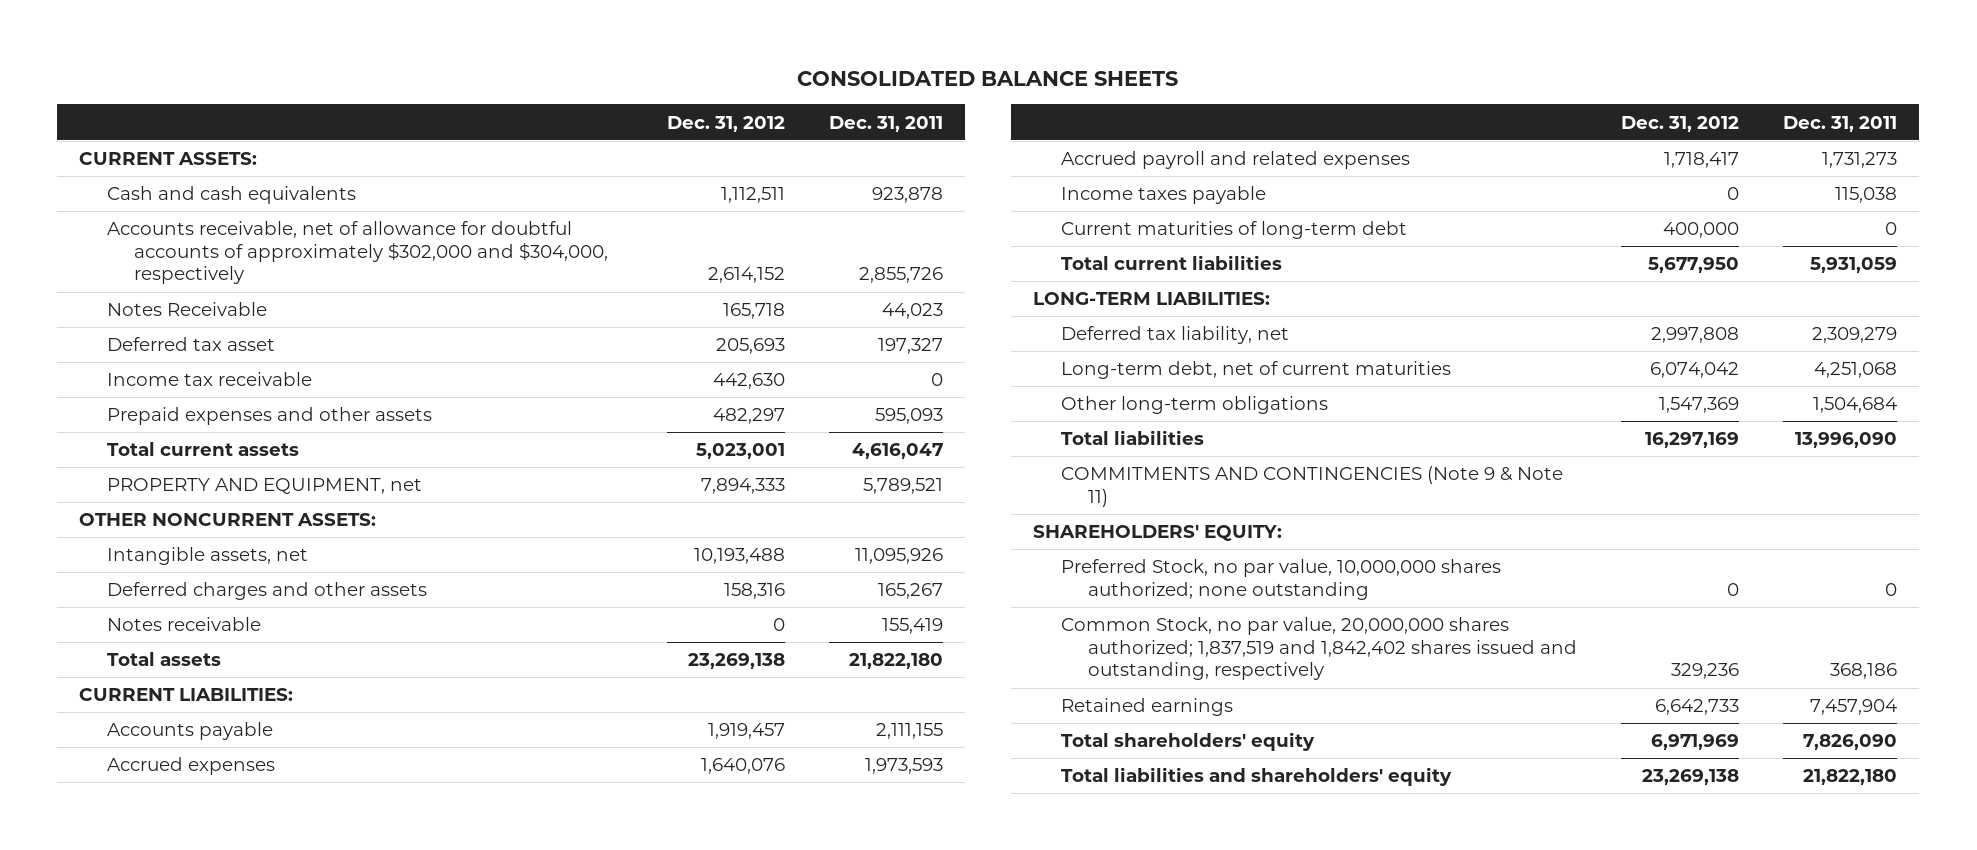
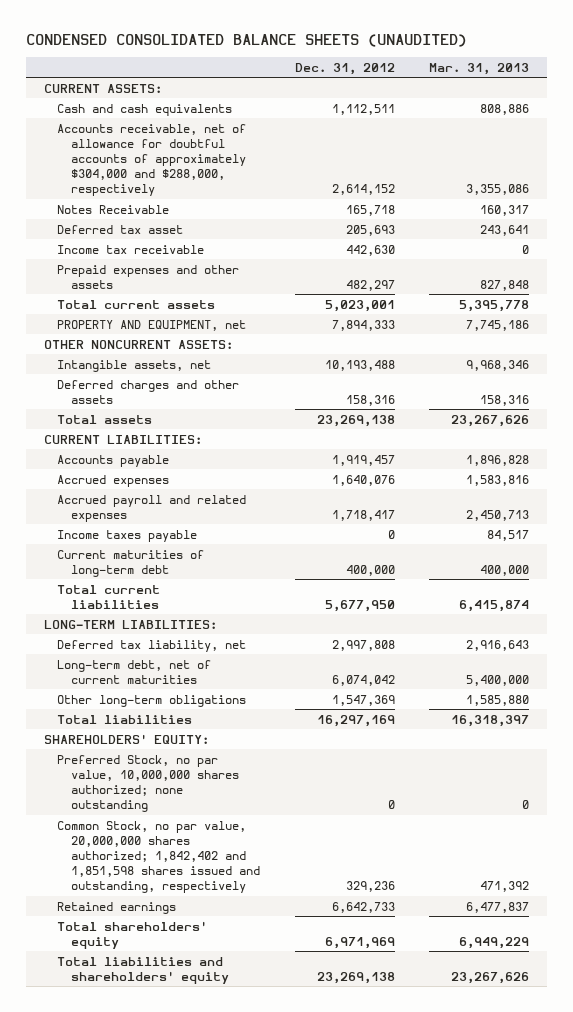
[797,70,1179,86] CONSOLIDATED BALANCE SHEETS -> [26,33,468,47] CONDENSED CONSOLIDATED BALANCE SHEETS (UNAUDITED)
[829,115,944,132] Dec. 31, 2011 -> none
none -> [429,62,530,75] Mar. 31, 2013
[106,221,609,285] Accounts receivable, net of allowance for doubtful accounts of approximately $302,000 and $304,000, respectively -> [57,123,247,197] Accounts receivable, net of allowance for doubtful accounts of approximately $304,000 and $288,000, respectively
[106,617,261,632] Notes receivable -> none
[1060,466,1563,507] COMMITMENTS AND CONTINGENCIES (Note 9 & Note 11) -> none
[1060,617,1578,681] Common Stock, no par value, 20,000,000 shares authorized; 1,837,519 and 1,842,402 shares issued and outstanding, respectively -> [57,820,261,894] Common Stock, no par value, 20,000,000 shares authorized; 1,842,402 and 1,851,598 shares issued and outstanding, respectively

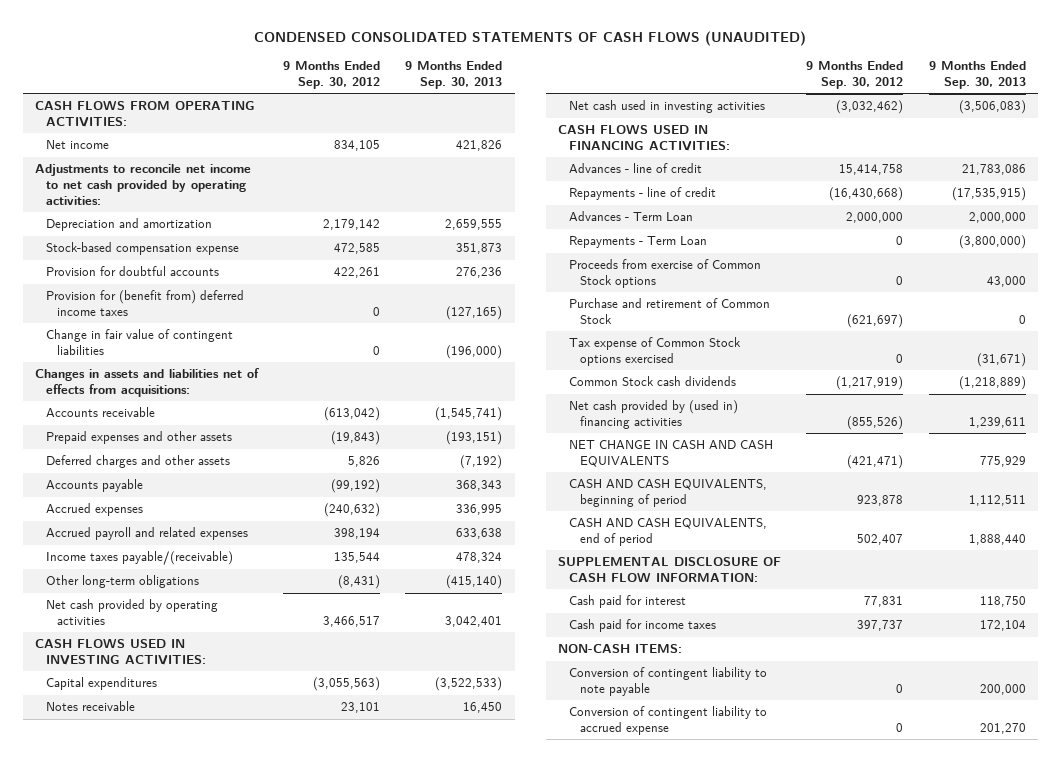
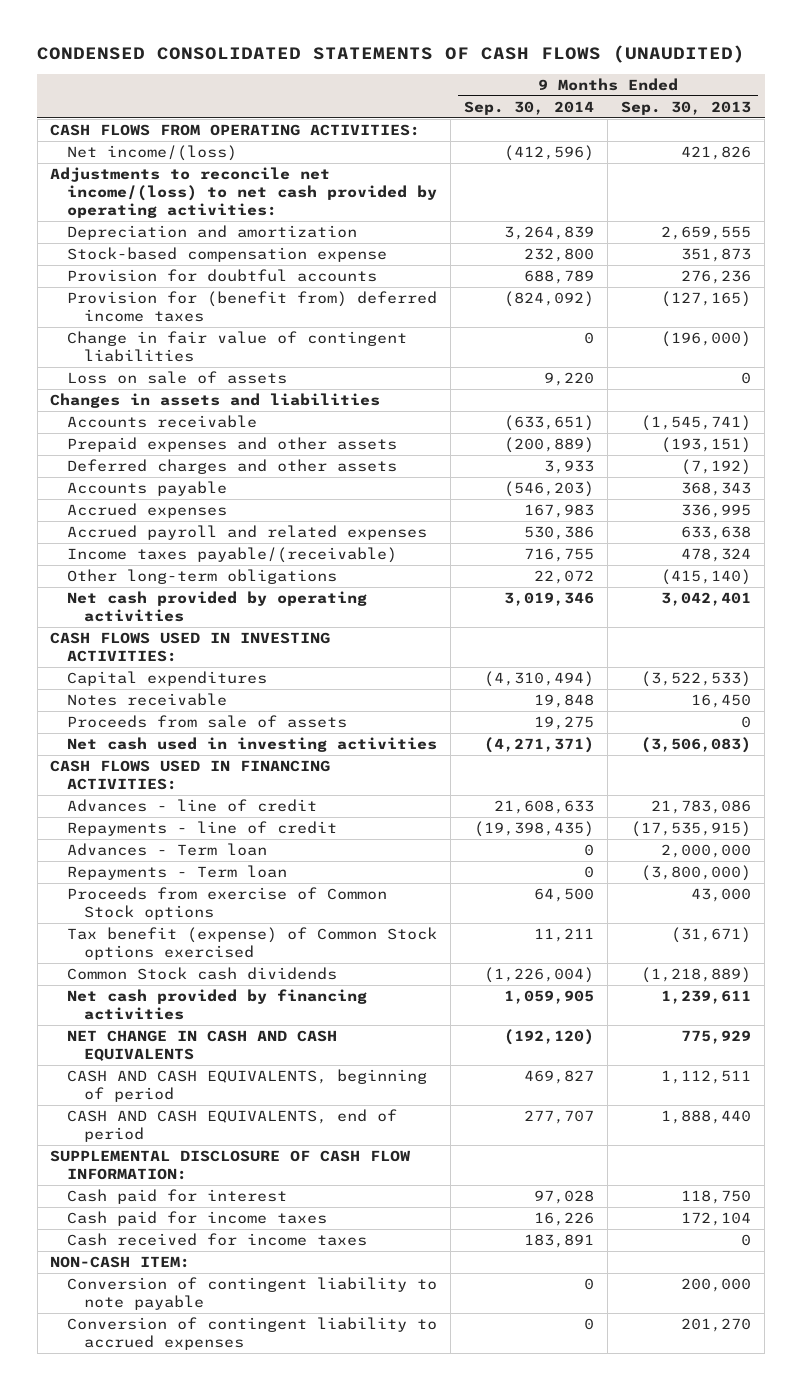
[283,61,381,89] 9 Months Ended Sep. 30, 2012 -> none
none -> [464,100,595,115] Sep. 30, 2014
[46,140,110,150] Net income -> [67,145,238,162] Net income/(loss)
[35,164,252,205] Adjustments to reconcile net income to net cash provided by operating activities: -> [50,167,438,218] Adjustments to reconcile net income/(loss) to net cash provided by operating activities:
none -> [67,371,288,385] Loss on sale of assets
[35,368,260,397] Changes in assets and liabilities net of effects from acquisitions: -> [50,393,381,409] Changes in assets and liabilities
none -> [67,715,348,729] Proceeds from sale of assets
[569,211,694,222] Advances - Term Loan -> [67,843,268,857] Advances - Term loan
[569,236,708,249] Repayments - Term Loan -> [67,865,288,881] Repayments - Term loan
[569,298,771,324] Purchase and retirement of Common Stock -> none
[569,337,742,366] Tax expense of Common Stock options exercised -> [67,927,438,960] Tax benefit (expense) of Common Stock options exercised
[569,400,739,429] Net cash provided by (used in) financing activities -> [67,989,368,1020] Net cash provided by financing activities
none -> [67,1233,368,1247] Cash received for income taxes
[558,644,683,654] NON-CASH ITEMS: -> [50,1256,191,1269] NON-CASH ITEM:
[569,706,768,735] Conversion of contingent liability to accrued expense -> [67,1317,438,1350] Conversion of contingent liability to accrued expenses

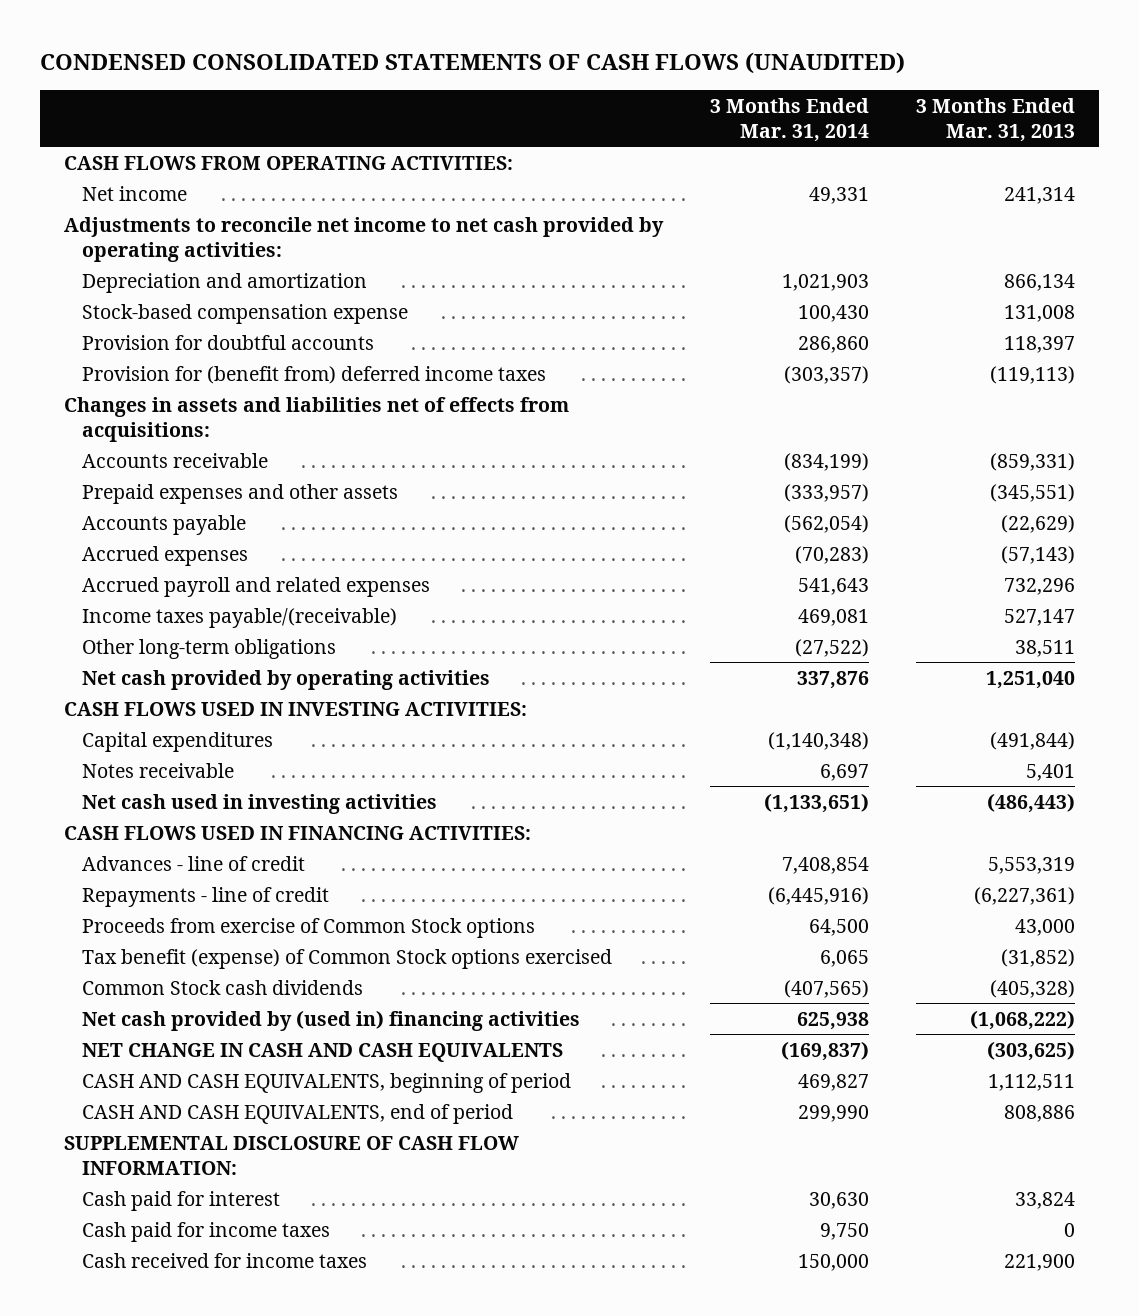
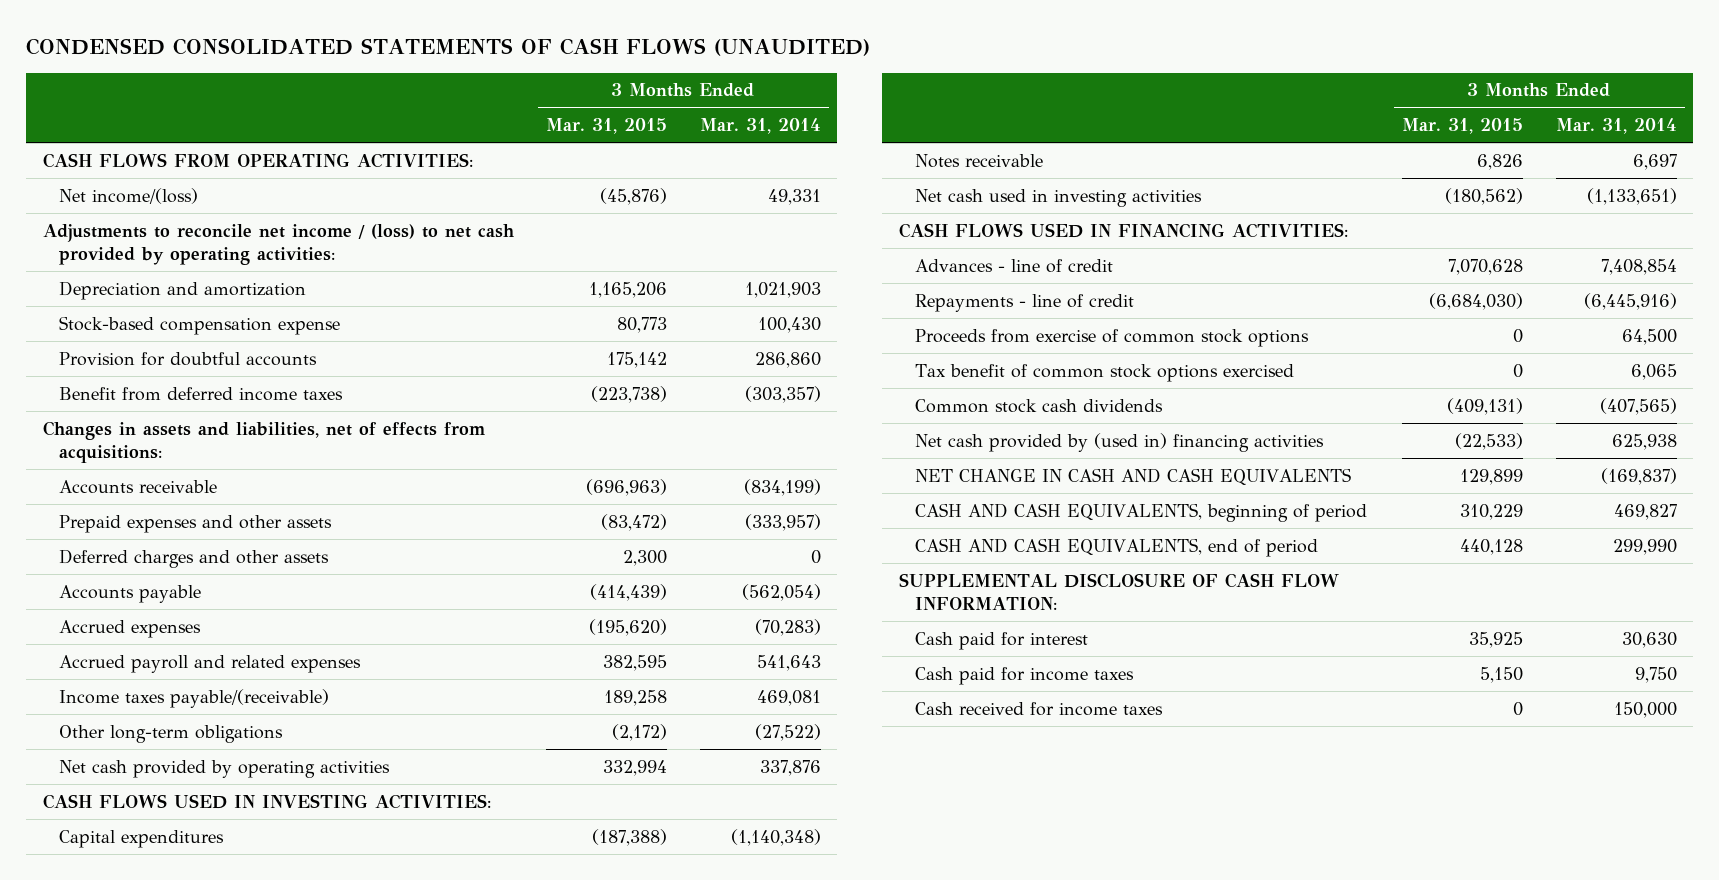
[915,97,1075,142] 3 Months Ended Mar. 31, 2013 -> none
none -> [546,118,668,135] Mar. 31, 2015
[81,185,187,201] Net income -> [59,187,199,204] Net income/(loss)
[63,216,664,262] Adjustments to reconcile net income to net cash provided by operating activities: -> [42,223,514,266] Adjustments to reconcile net income / (loss) to net cash provided by operating activities:
[81,365,546,384] Provision for (benefit from) deferred income taxes -> [59,386,344,401] Benefit from deferred income taxes
[63,396,569,442] Changes in assets and liabilities net of effects from acquisitions: -> [42,420,485,464] Changes in assets and liabilities, net of effects from acquisitions:
none -> [59,548,330,568] Deferred charges and other assets
[81,917,535,938] Proceeds from exercise of Common Stock options -> [915,328,1310,347] Proceeds from exercise of common stock options
[81,948,612,969] Tax benefit (expense) of Common Stock options exercised -> [915,363,1295,382] Tax benefit of common stock options exercised
[81,979,363,995] Common Stock cash dividends -> [915,398,1164,413] Common stock cash dividends

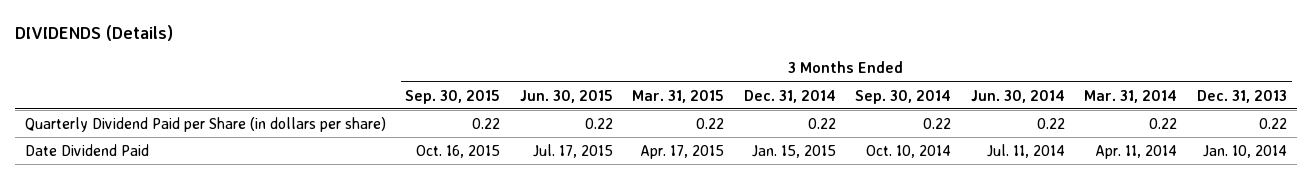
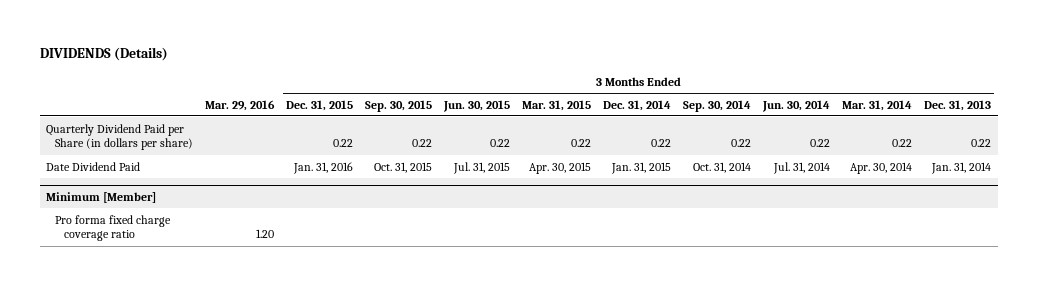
none -> [205,99,276,111] Mar. 29, 2016
none -> [286,99,354,111] Dec. 31, 2015
[416,144,501,158] Oct. 16, 2015 -> [374,161,433,173] Oct. 31, 2015
[532,143,613,158] Jul. 17, 2015 -> [453,161,511,174] Jul. 31, 2015
[640,144,725,159] Apr. 17, 2015 -> [529,161,592,174] Apr. 30, 2015
[751,144,836,158] Jan. 15, 2015 -> [611,161,672,174] Jan. 31, 2015
[866,144,952,158] Oct. 10, 2014 -> [693,161,752,173] Oct. 31, 2014
[986,143,1065,158] Jul. 11, 2014 -> [773,161,831,174] Jul. 31, 2014
[1095,144,1178,159] Apr. 11, 2014 -> [850,161,913,174] Apr. 30, 2014
[1202,144,1287,158] Jan. 10, 2014 -> [931,161,992,174] Jan. 31, 2014
none -> [45,191,156,203] Minimum [Member]
none -> [55,214,172,242] Pro forma fixed charge coverage ratio

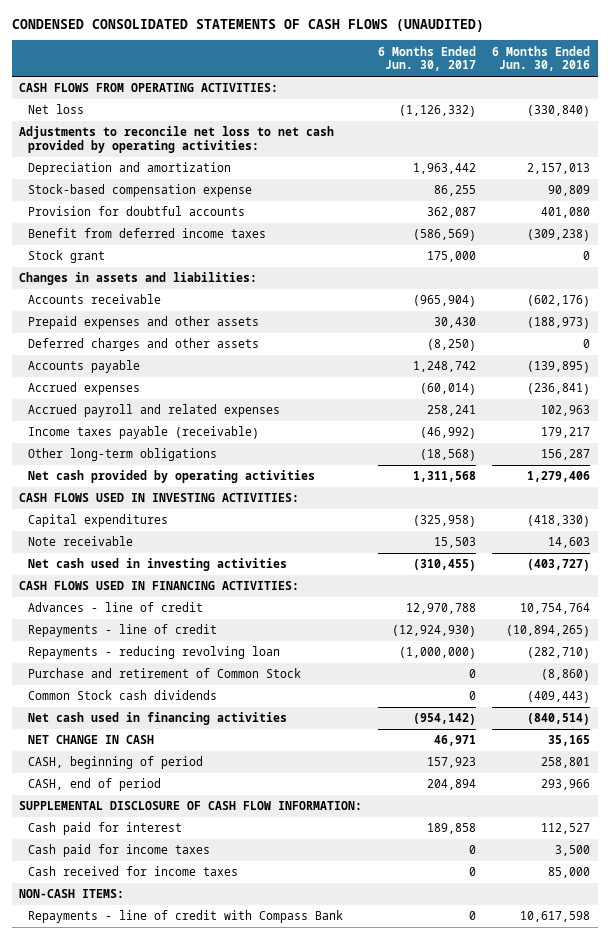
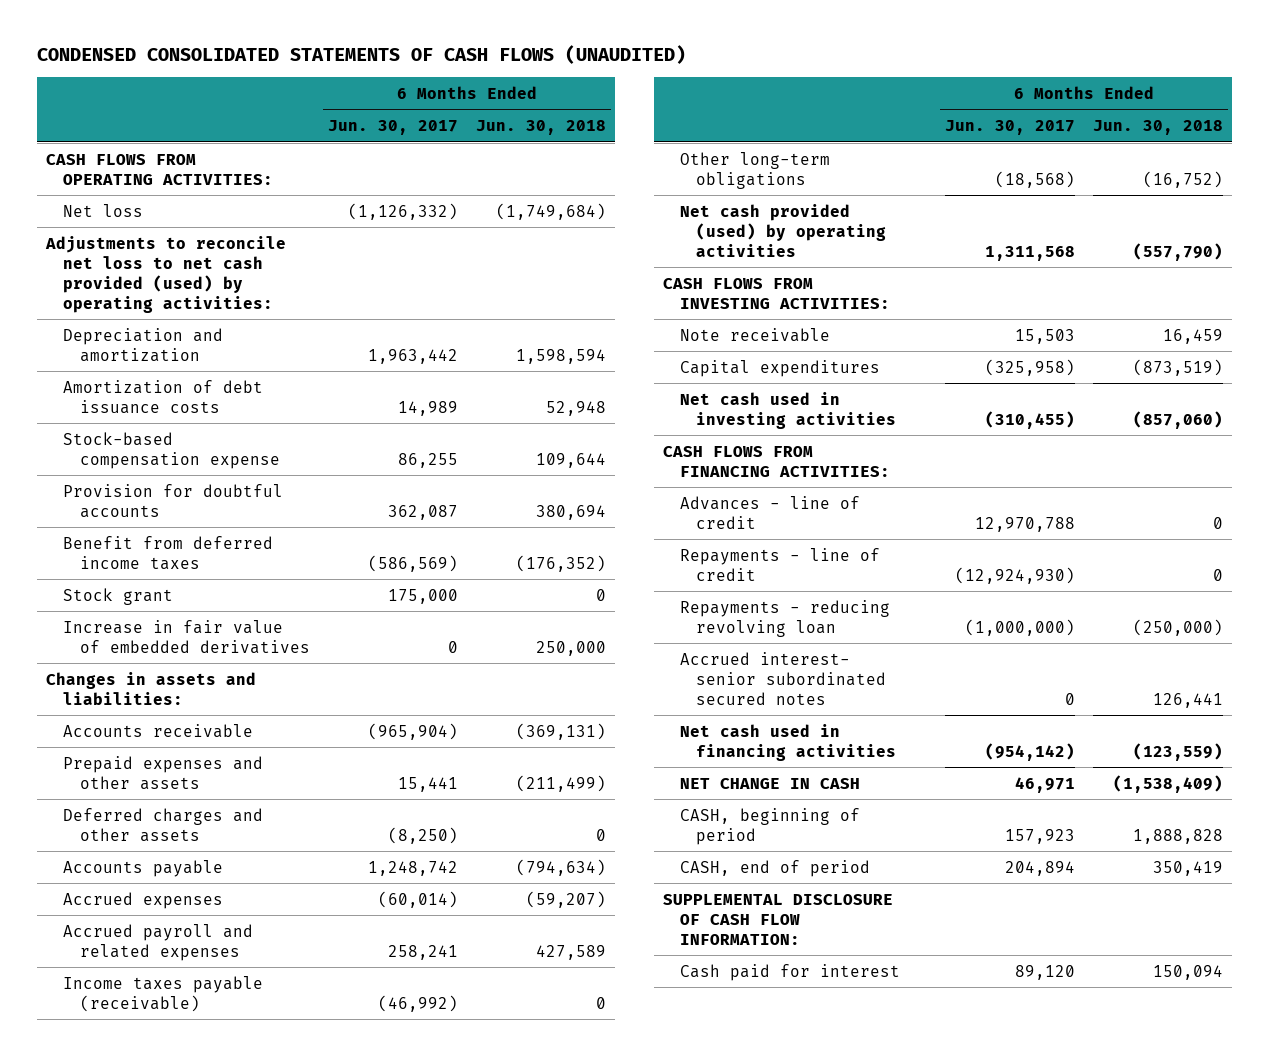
[492,45,591,72] 6 Months Ended Jun. 30, 2016 -> none
none -> [476,119,607,135] Jun. 30, 2018
[19,126,335,153] Adjustments to reconcile net loss to net cash provided by operating activities: -> [45,235,287,313] Adjustments to reconcile net loss to net cash provided (used) by operating activities:
none -> [63,379,264,414] Amortization of debt issuance costs
none -> [63,619,310,654] Increase in fair value of embedded derivatives
[434,317,477,329] 30,430 -> [397,776,458,792] 15,441
[27,470,315,484] Net cash provided by operating activities -> [679,203,887,257] Net cash provided (used) by operating activities
[19,493,300,503] CASH FLOWS USED IN INVESTING ACTIVITIES: -> [663,277,890,309] CASH FLOWS FROM INVESTING ACTIVITIES:
[27,514,168,528] Capital expenditures -> [679,359,880,377] Capital expenditures
[19,581,300,591] CASH FLOWS USED IN FINANCING ACTIVITIES: -> [663,445,890,477] CASH FLOWS FROM FINANCING ACTIVITIES:
[27,668,301,679] Purchase and retirement of Common Stock -> none
[27,690,217,701] Common Stock cash dividends -> none
none -> [679,651,887,705] Accrued interest- senior subordinated secured notes
[27,844,210,858] Cash paid for income taxes -> none
[27,866,238,877] Cash received for income taxes -> none
[19,889,125,899] NON-CASH ITEMS: -> none
[27,910,343,924] Repayments - line of credit with Compass Bank -> none
[427,823,477,835] 189,858 -> [1014,964,1075,980] 89,120

